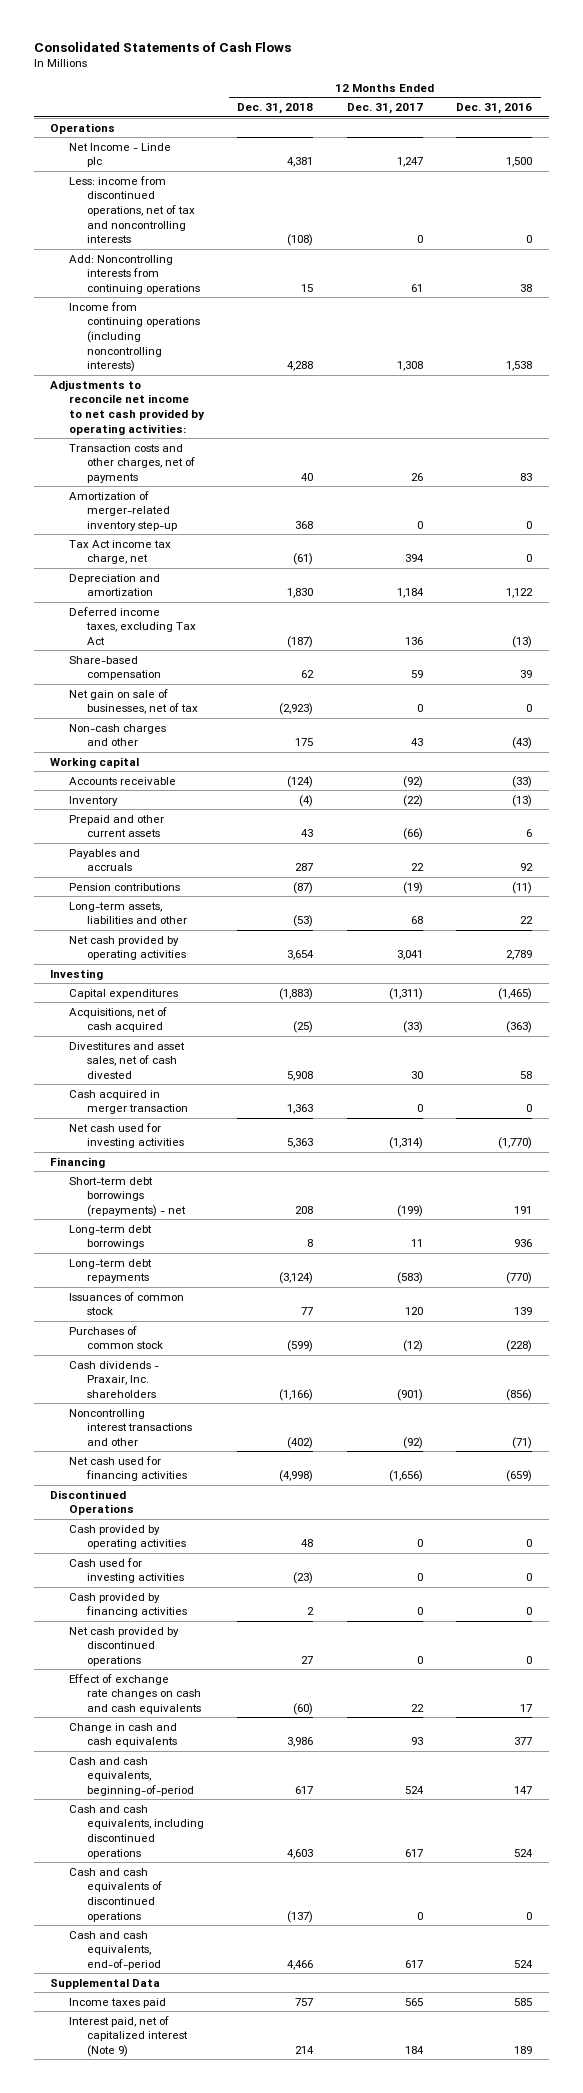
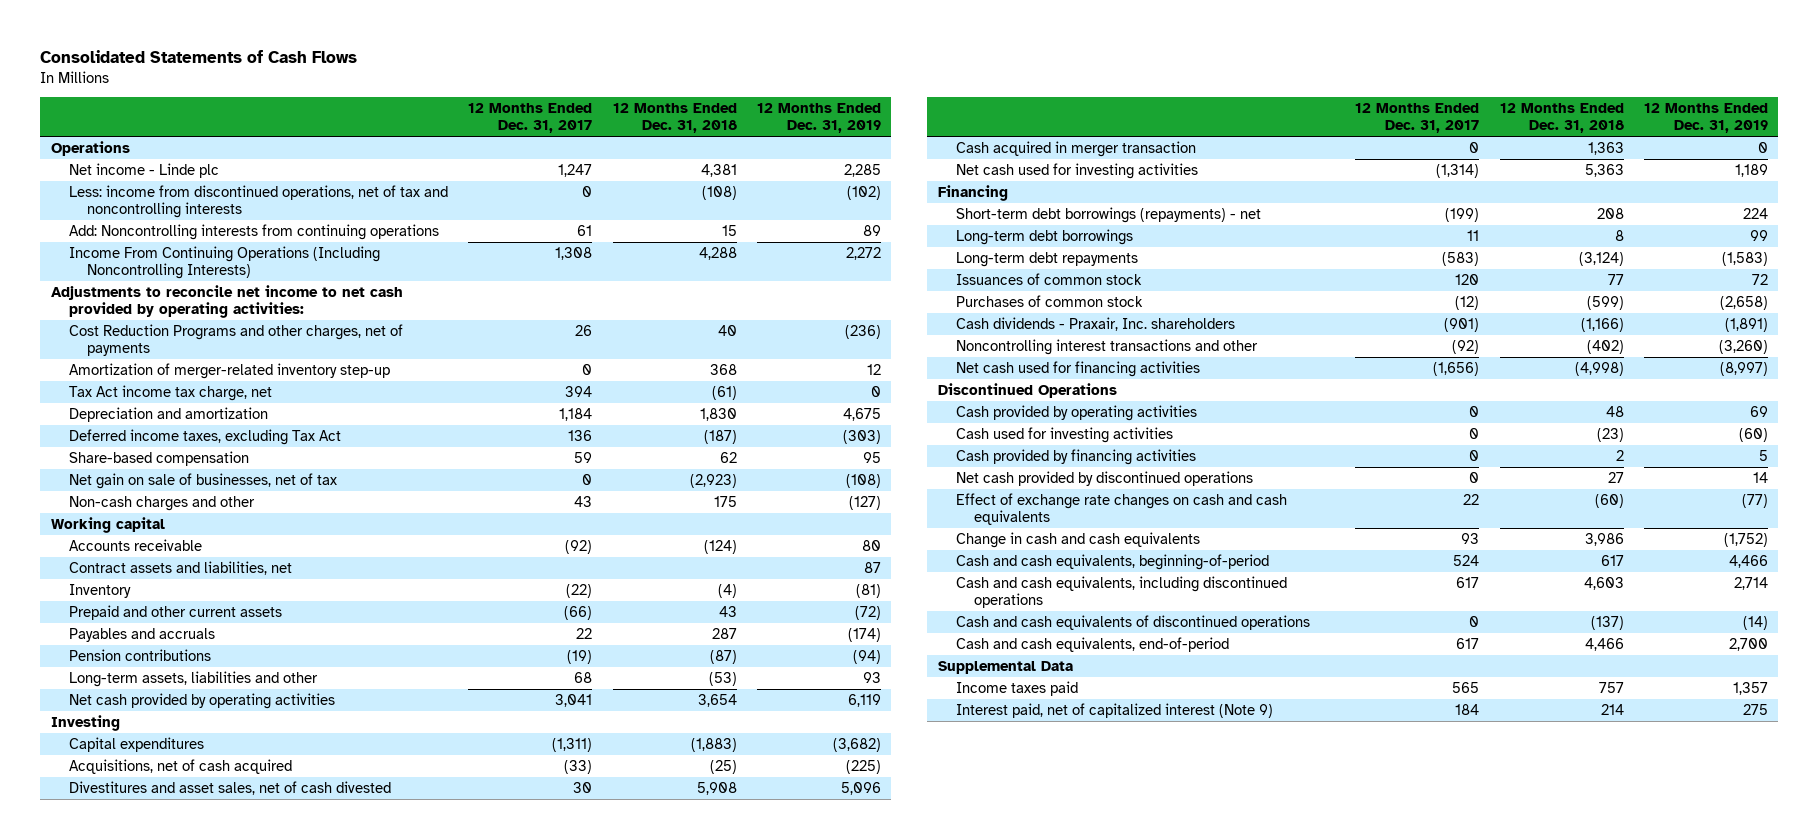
[456,103,533,115] Dec. 31, 2016 -> none
none -> [757,102,882,134] 12 Months Ended Dec. 31, 2019
[68,142,171,168] Net Income - Linde plc -> [68,162,219,178] Net income - Linde plc
[68,301,201,373] Income from continuing operations (including noncontrolling interests) -> [68,245,380,280] Income From Continuing Operations (Including Noncontrolling Interests)
[68,443,196,483] Transaction costs and other charges, net of payments -> [68,323,403,357] Cost Reduction Programs and other charges, net of payments
none -> [68,560,292,575] Contract assets and liabilities, net

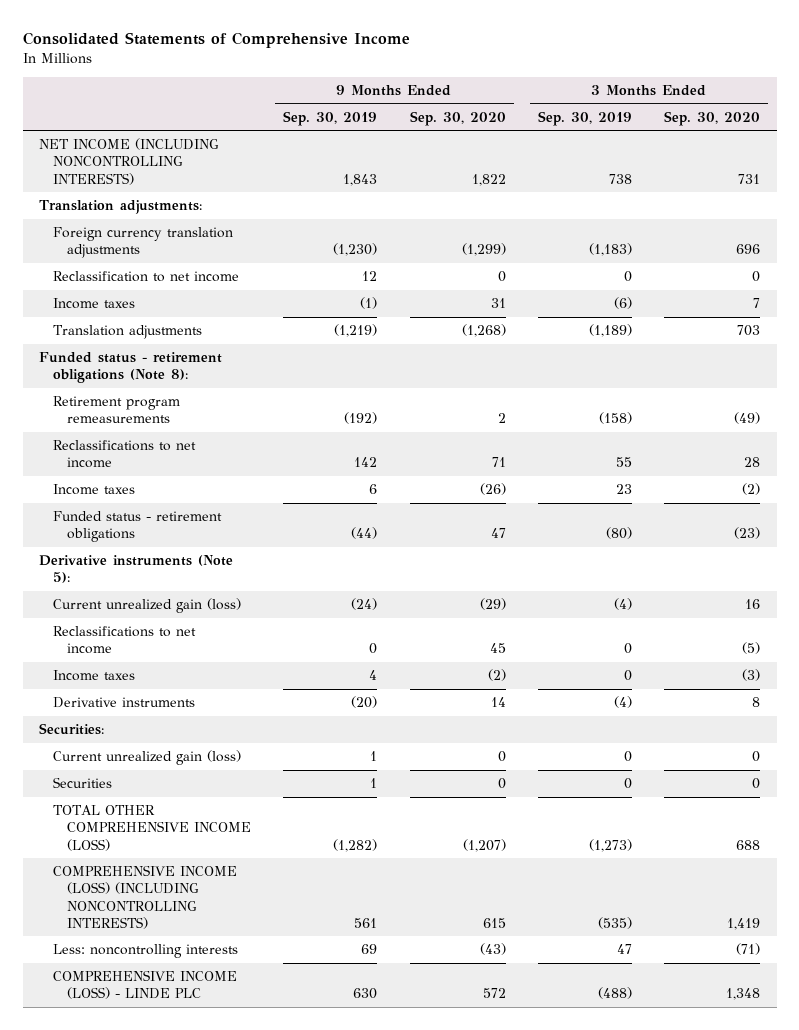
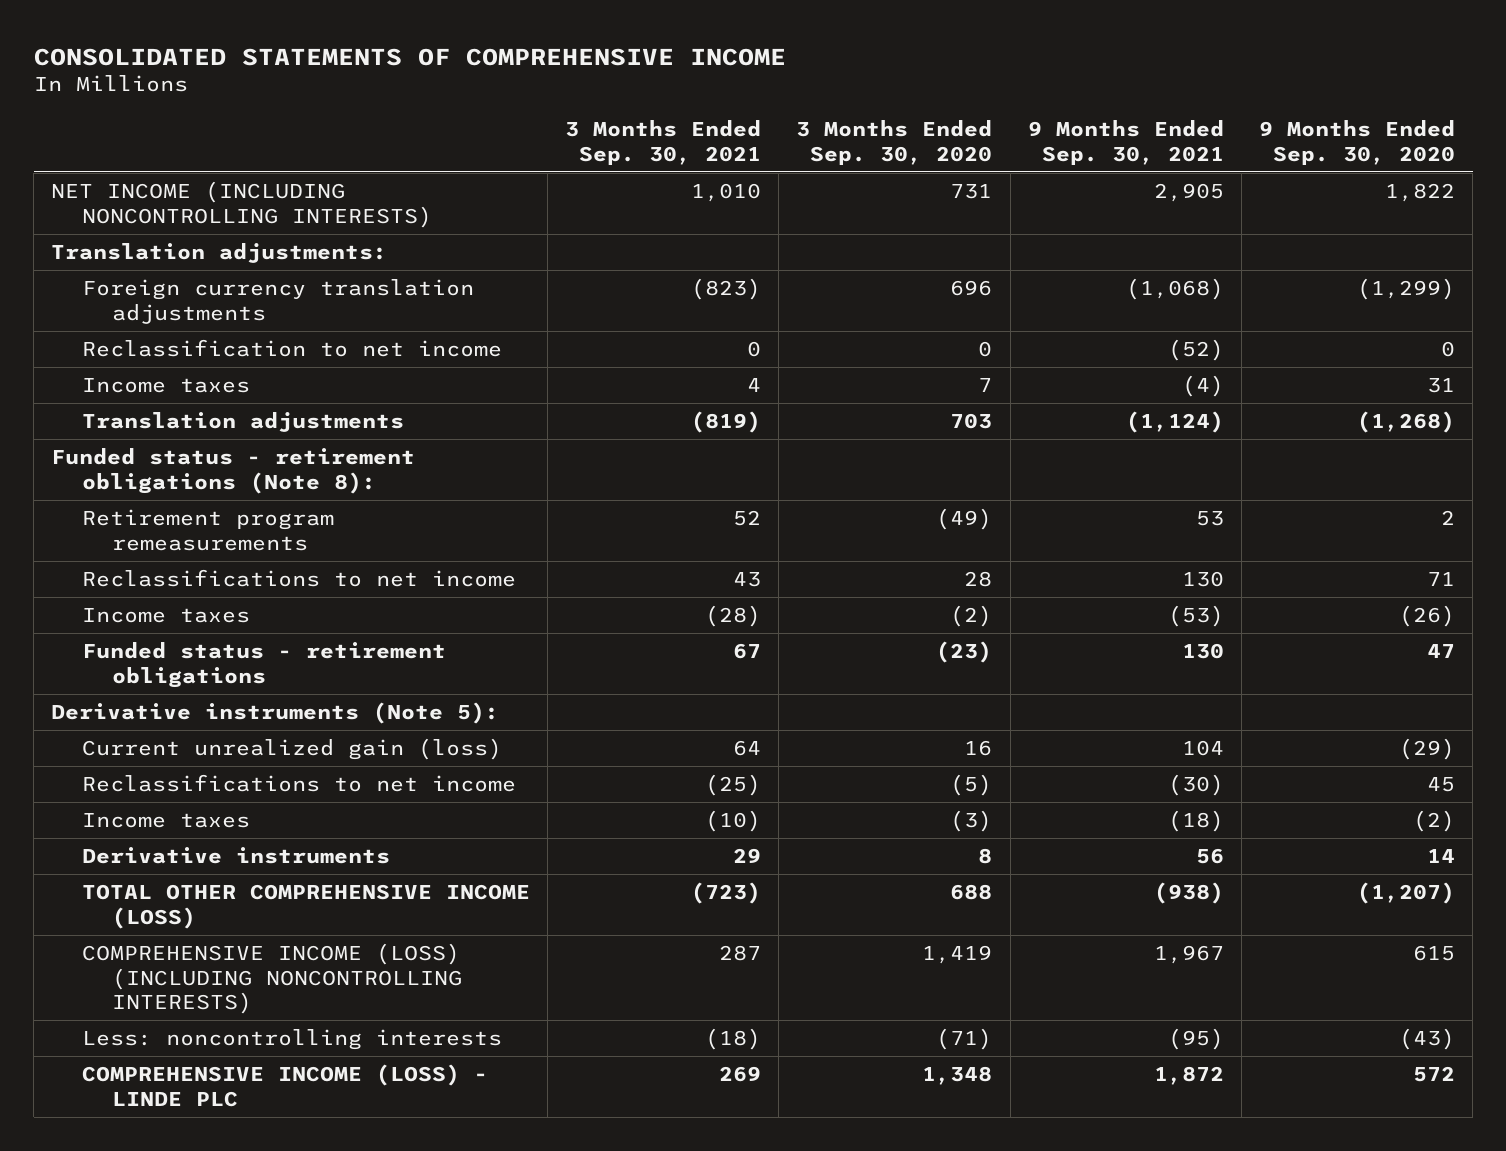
[22,32,410,49] Consolidated Statements of Comprehensive Income -> [33,47,786,66] CONSOLIDATED STATEMENTS OF COMPREHENSIVE INCOME
[283,110,378,126] Sep. 30, 2019 -> none
[537,110,632,126] Sep. 30, 2019 -> none
none -> [565,120,762,165] 3 Months Ended Sep. 30, 2021
none -> [1027,120,1224,165] 9 Months Ended Sep. 30, 2021
[38,723,104,736] Securities: -> none
[52,750,241,766] Current unrealized gain (loss) -> none
[52,777,112,789] Securities -> none

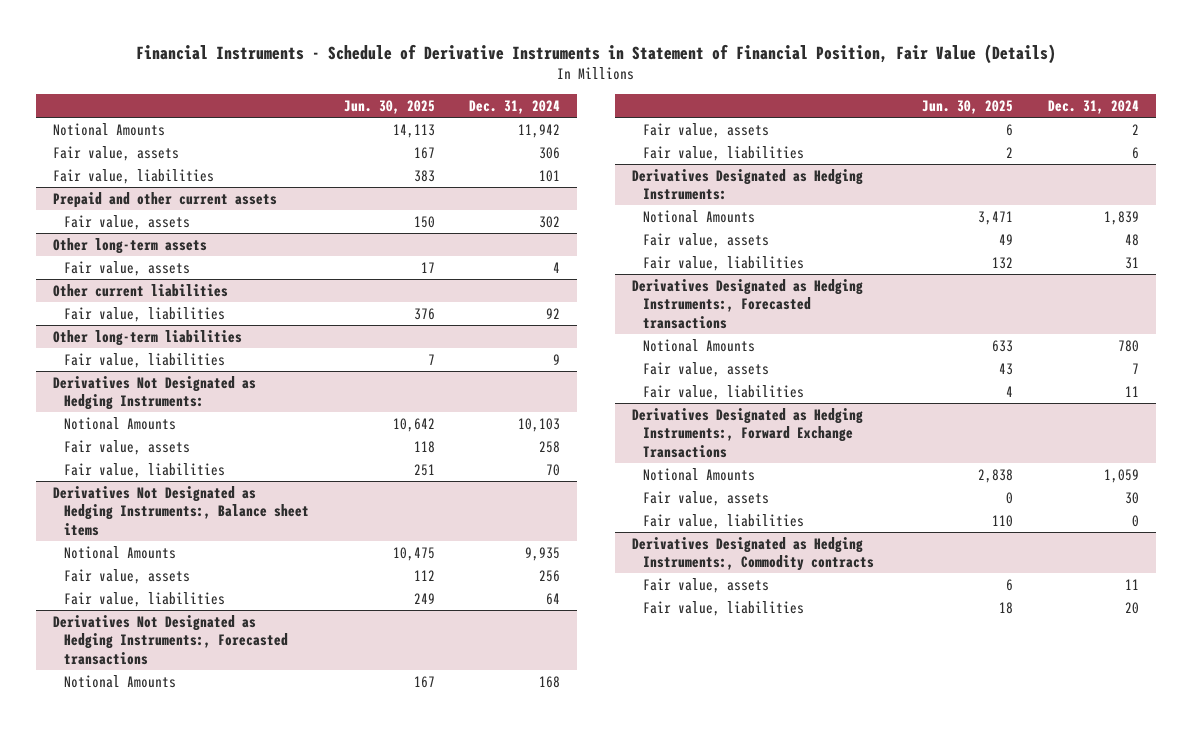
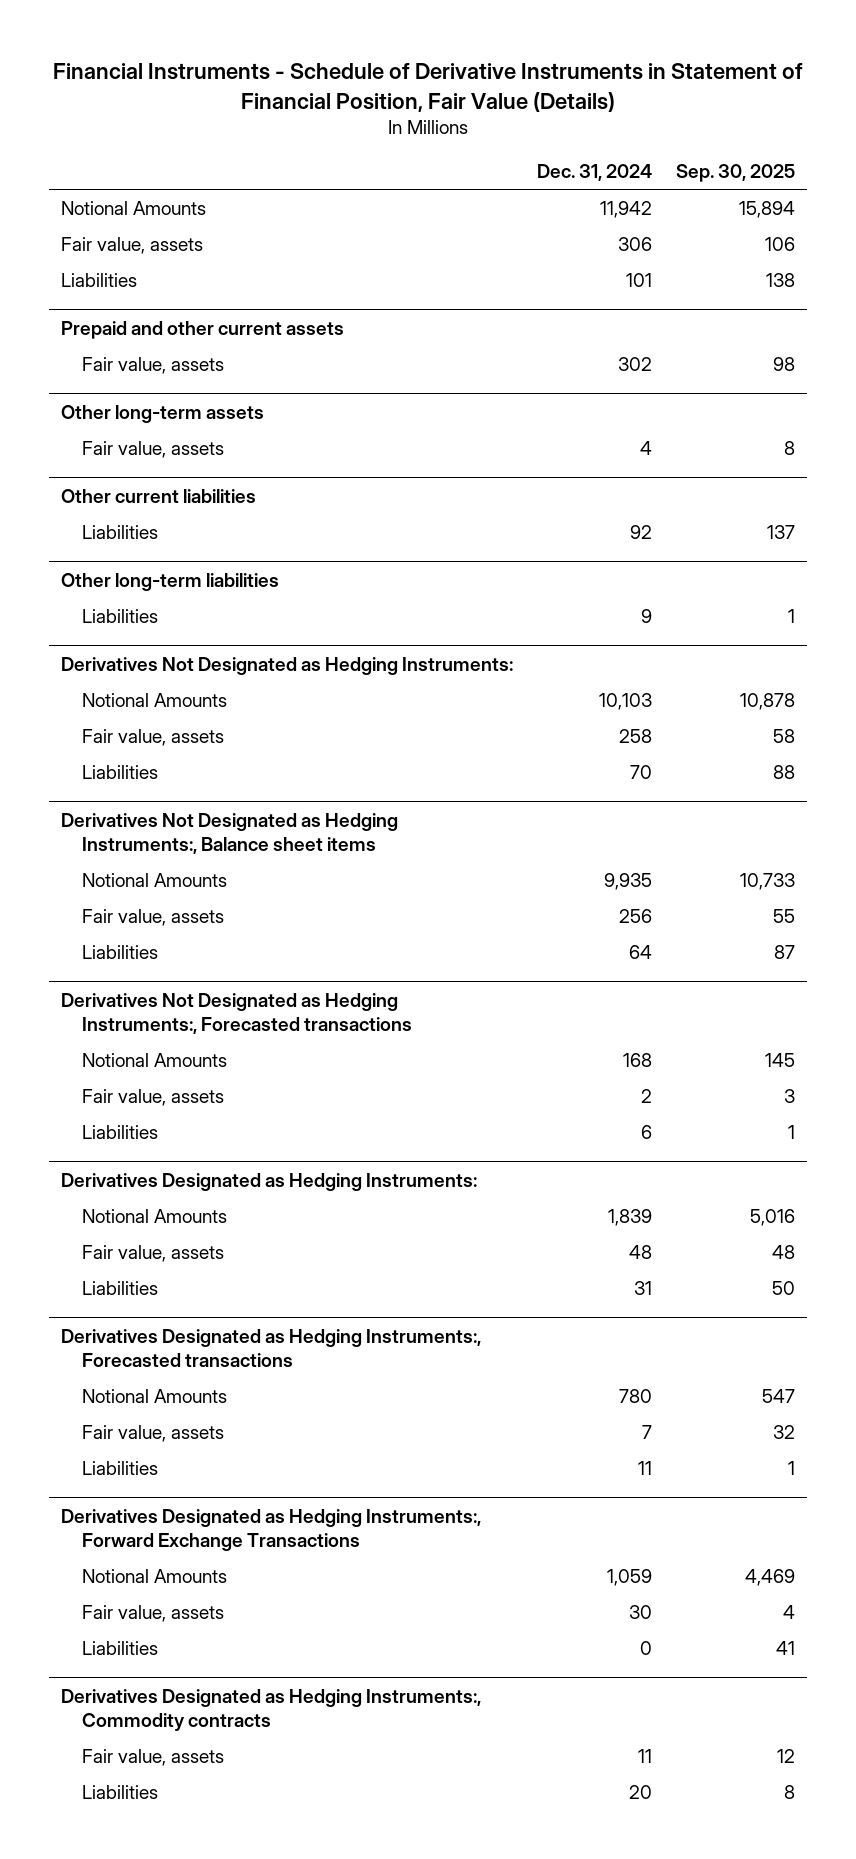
[343,99,435,114] Jun. 30, 2025 -> none
none -> [675,164,795,183] Sep. 30, 2025
[53,168,215,184] Fair value, liabilities -> [61,272,138,287] Liabilities
[64,306,226,322] Fair value, liabilities -> [82,524,159,539] Liabilities
[64,352,226,368] Fair value, liabilities -> [82,608,159,623] Liabilities
[64,462,226,478] Fair value, liabilities -> [82,764,159,779] Liabilities
[64,591,226,607] Fair value, liabilities -> [82,944,159,959] Liabilities
[642,145,804,161] Fair value, liabilities -> [82,1124,159,1139] Liabilities
[642,255,804,271] Fair value, liabilities -> [82,1280,159,1295] Liabilities
[642,384,804,400] Fair value, liabilities -> [82,1460,159,1475] Liabilities
[642,513,804,529] Fair value, liabilities -> [82,1640,159,1655] Liabilities
[642,600,804,616] Fair value, liabilities -> [82,1784,159,1799] Liabilities

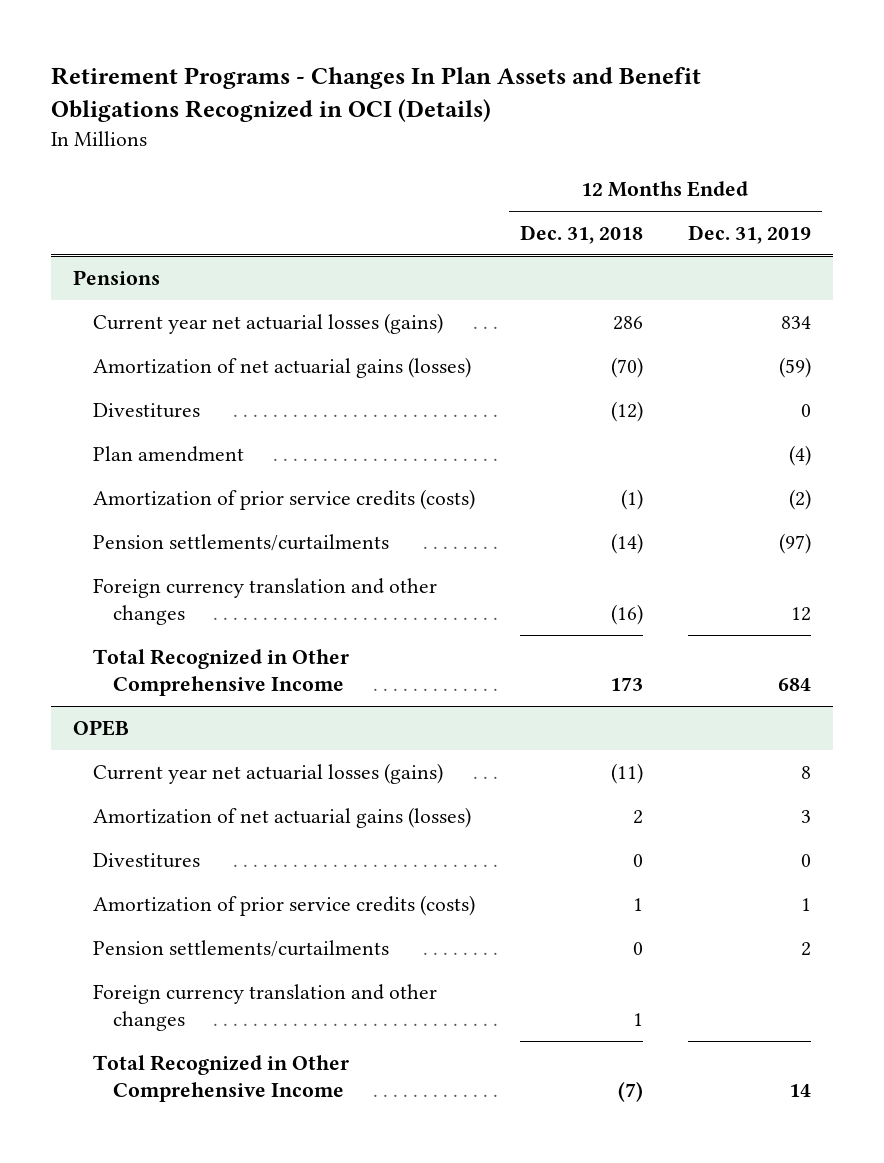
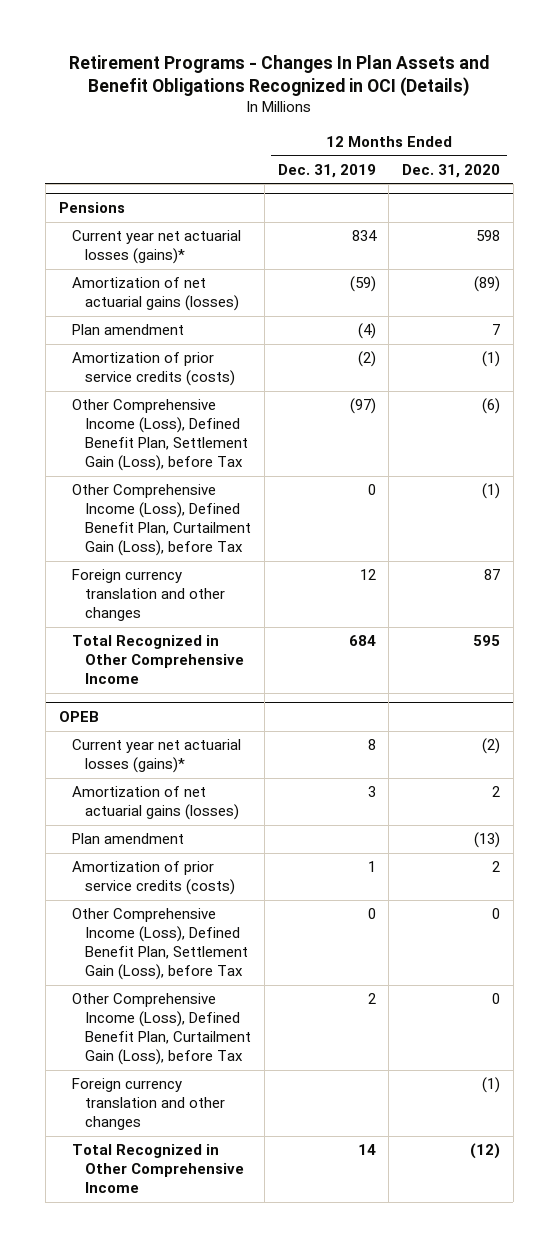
[519,224,643,244] Dec. 31, 2018 -> none
none -> [402,163,501,178] Dec. 31, 2020
[93,312,444,334] Current year net actuarial losses (gains) -> [71,230,241,265] Current year net actuarial losses (gains)*
[93,402,201,418] Divestitures -> none
[93,533,390,551] Pension settlements/curtailments -> none
none -> [71,399,249,472] Other Comprehensive Income (Loss), Defined Benefit Plan, Settlement Gain (Loss), before Tax
none -> [71,484,252,557] Other Comprehensive Income (Loss), Defined Benefit Plan, Curtailment Gain (Loss), before Tax
[93,762,444,784] Current year net actuarial losses (gains) -> [71,739,241,774] Current year net actuarial losses (gains)*
[93,852,201,868] Divestitures -> none
none -> [71,833,184,845] Plan amendment
[93,939,390,957] Pension settlements/curtailments -> none
none -> [71,908,249,981] Other Comprehensive Income (Loss), Defined Benefit Plan, Settlement Gain (Loss), before Tax
none -> [71,993,252,1066] Other Comprehensive Income (Loss), Defined Benefit Plan, Curtailment Gain (Loss), before Tax

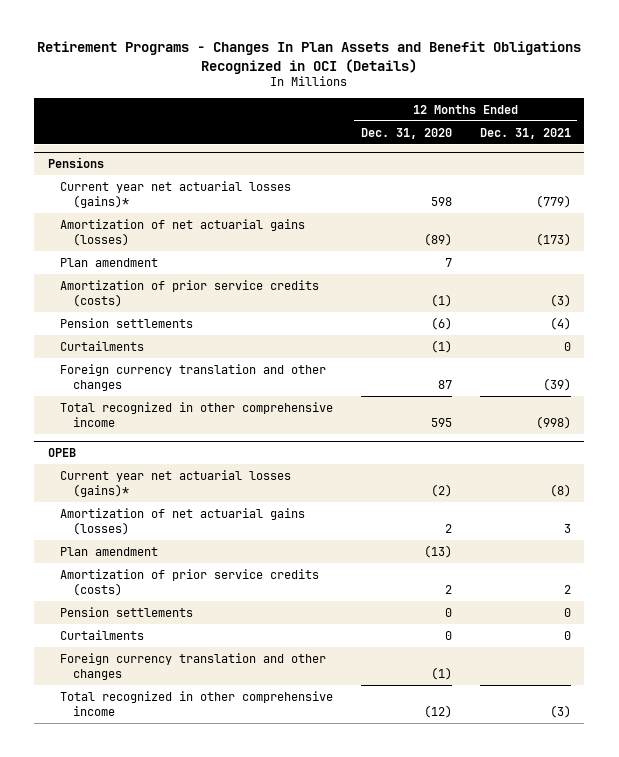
[277,163,376,178] Dec. 31, 2019 -> none
none -> [479,127,571,139] Dec. 31, 2021
[71,399,249,472] Other Comprehensive Income (Loss), Defined Benefit Plan, Settlement Gain (Loss), before Tax -> [60,317,194,328] Pension settlements
[71,484,252,557] Other Comprehensive Income (Loss), Defined Benefit Plan, Curtailment Gain (Loss), before Tax -> [60,340,145,351] Curtailments
[71,635,245,685] Total Recognized in Other Comprehensive Income -> [60,401,334,427] Total recognized in other comprehensive income
[71,908,249,981] Other Comprehensive Income (Loss), Defined Benefit Plan, Settlement Gain (Loss), before Tax -> [60,606,194,617] Pension settlements
[71,993,252,1066] Other Comprehensive Income (Loss), Defined Benefit Plan, Curtailment Gain (Loss), before Tax -> [60,629,145,640] Curtailments
[71,1144,245,1194] Total Recognized in Other Comprehensive Income -> [60,690,334,716] Total recognized in other comprehensive income

